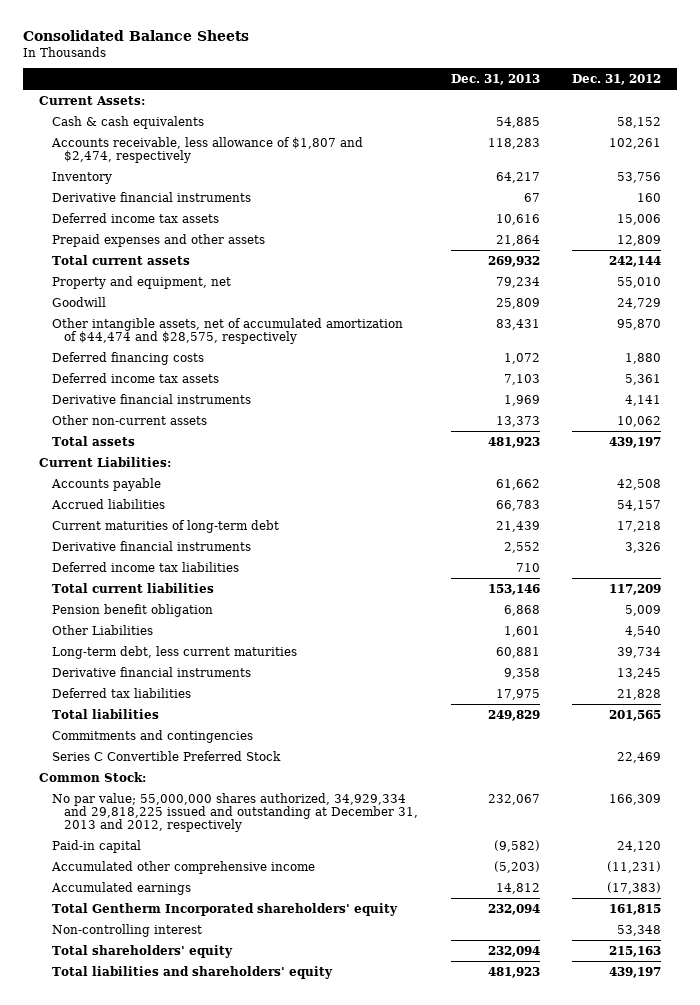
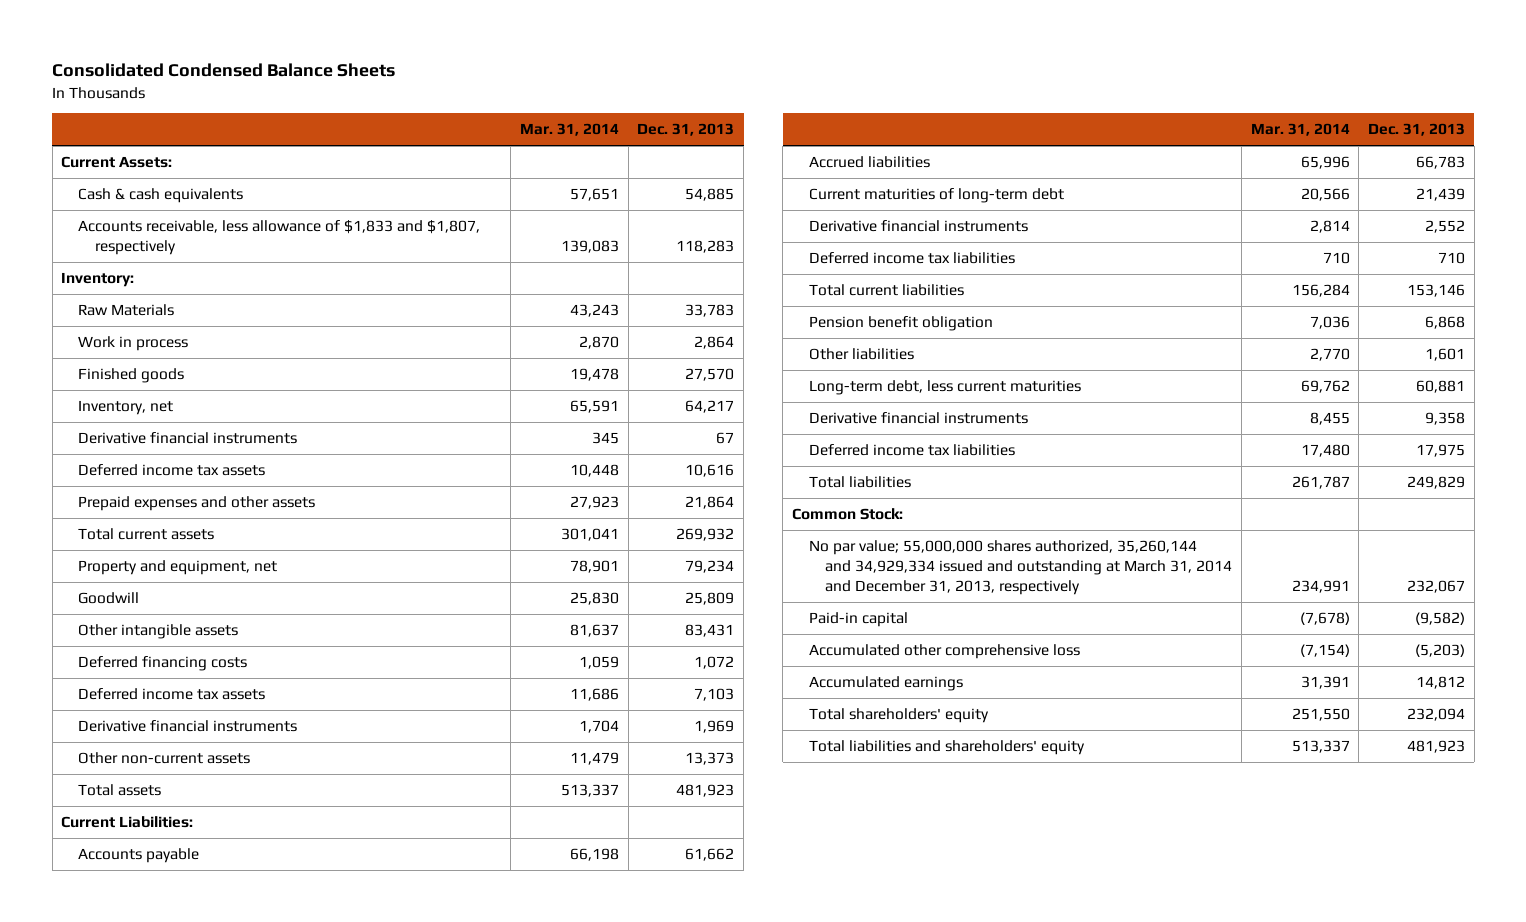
[23,30,250,42] Consolidated Balance Sheets -> [52,63,396,78] Consolidated Condensed Balance Sheets
[571,73,661,85] Dec. 31, 2012 -> none
none -> [520,123,620,137] Mar. 31, 2014
[50,136,363,163] Accounts receivable, less allowance of $1,807 and $2,474, respectively -> [78,220,481,256] Accounts receivable, less allowance of $1,833 and $1,807, respectively
none -> [61,272,135,288] Inventory:
none -> [78,304,175,317] Raw Materials
none -> [78,336,189,352] Work in process
none -> [78,368,185,384] Finished goods
[51,171,112,184] Inventory -> [78,400,174,416] Inventory, net
[51,317,403,344] Other intangible assets, net of accumulated amortization of $44,474 and $28,575, respectively -> [78,624,239,640] Other intangible assets
[51,624,153,635] Other Liabilities -> [808,348,914,361] Other liabilities
[51,687,191,698] Deferred tax liabilities -> [808,444,1015,457] Deferred income tax liabilities
[51,729,253,743] Commitments and contingencies -> none
[51,750,281,761] Series C Convertible Preferred Stock -> none
[51,792,419,833] No par value; 55,000,000 shares authorized, 34,929,334 and 29,818,225 issued and outstanding at December 31, 2013 and 2012, respectively -> [808,540,1233,596] No par value; 55,000,000 shares authorized, 35,260,144 and 34,929,334 issued and outstanding at March 31, 2014 and December 31, 2013, respectively
[50,860,315,874] Accumulated other comprehensive income -> [808,644,1080,660] Accumulated other comprehensive loss
[51,902,398,916] Total Gentherm Incorporated shareholders' equity -> none
[51,923,202,937] Non-controlling interest -> none

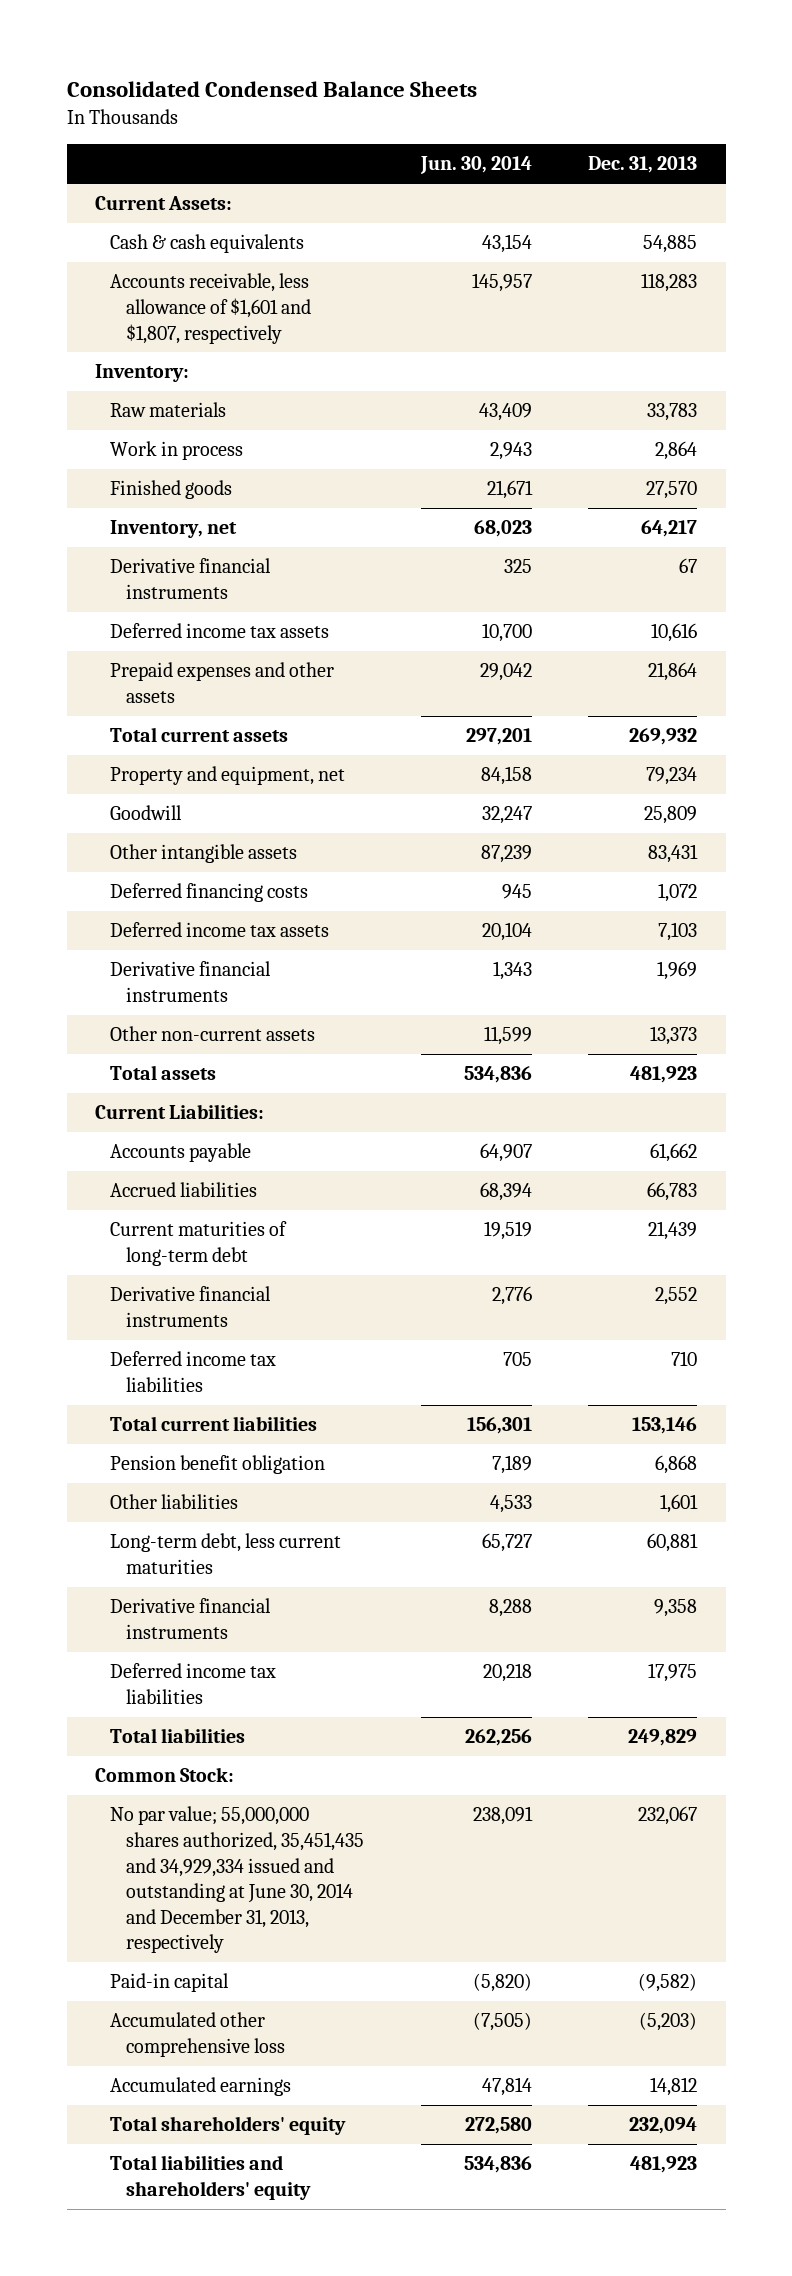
[520,123,620,137] Mar. 31, 2014 -> none
none -> [419,156,532,175] Jun. 30, 2014
[78,220,481,256] Accounts receivable, less allowance of $1,833 and $1,807, respectively -> [110,273,311,344] Accounts receivable, less allowance of $1,601 and $1,807, respectively
[78,304,175,317] Raw Materials -> [110,402,227,418] Raw materials
[808,540,1233,596] No par value; 55,000,000 shares authorized, 35,260,144 and 34,929,334 issued and outstanding at March 31, 2014 and December 31, 2013, respectively -> [110,1806,364,1954] No par value; 55,000,000 shares authorized, 35,451,435 and 34,929,334 issued and outstanding at June 30, 2014 and December 31, 2013, respectively

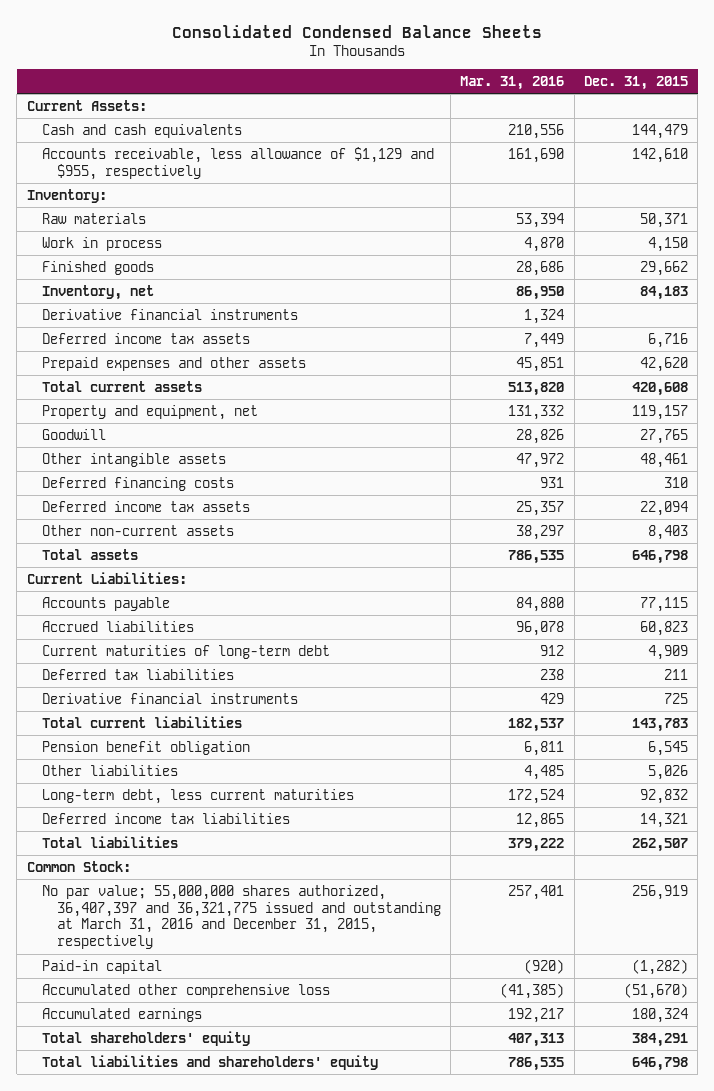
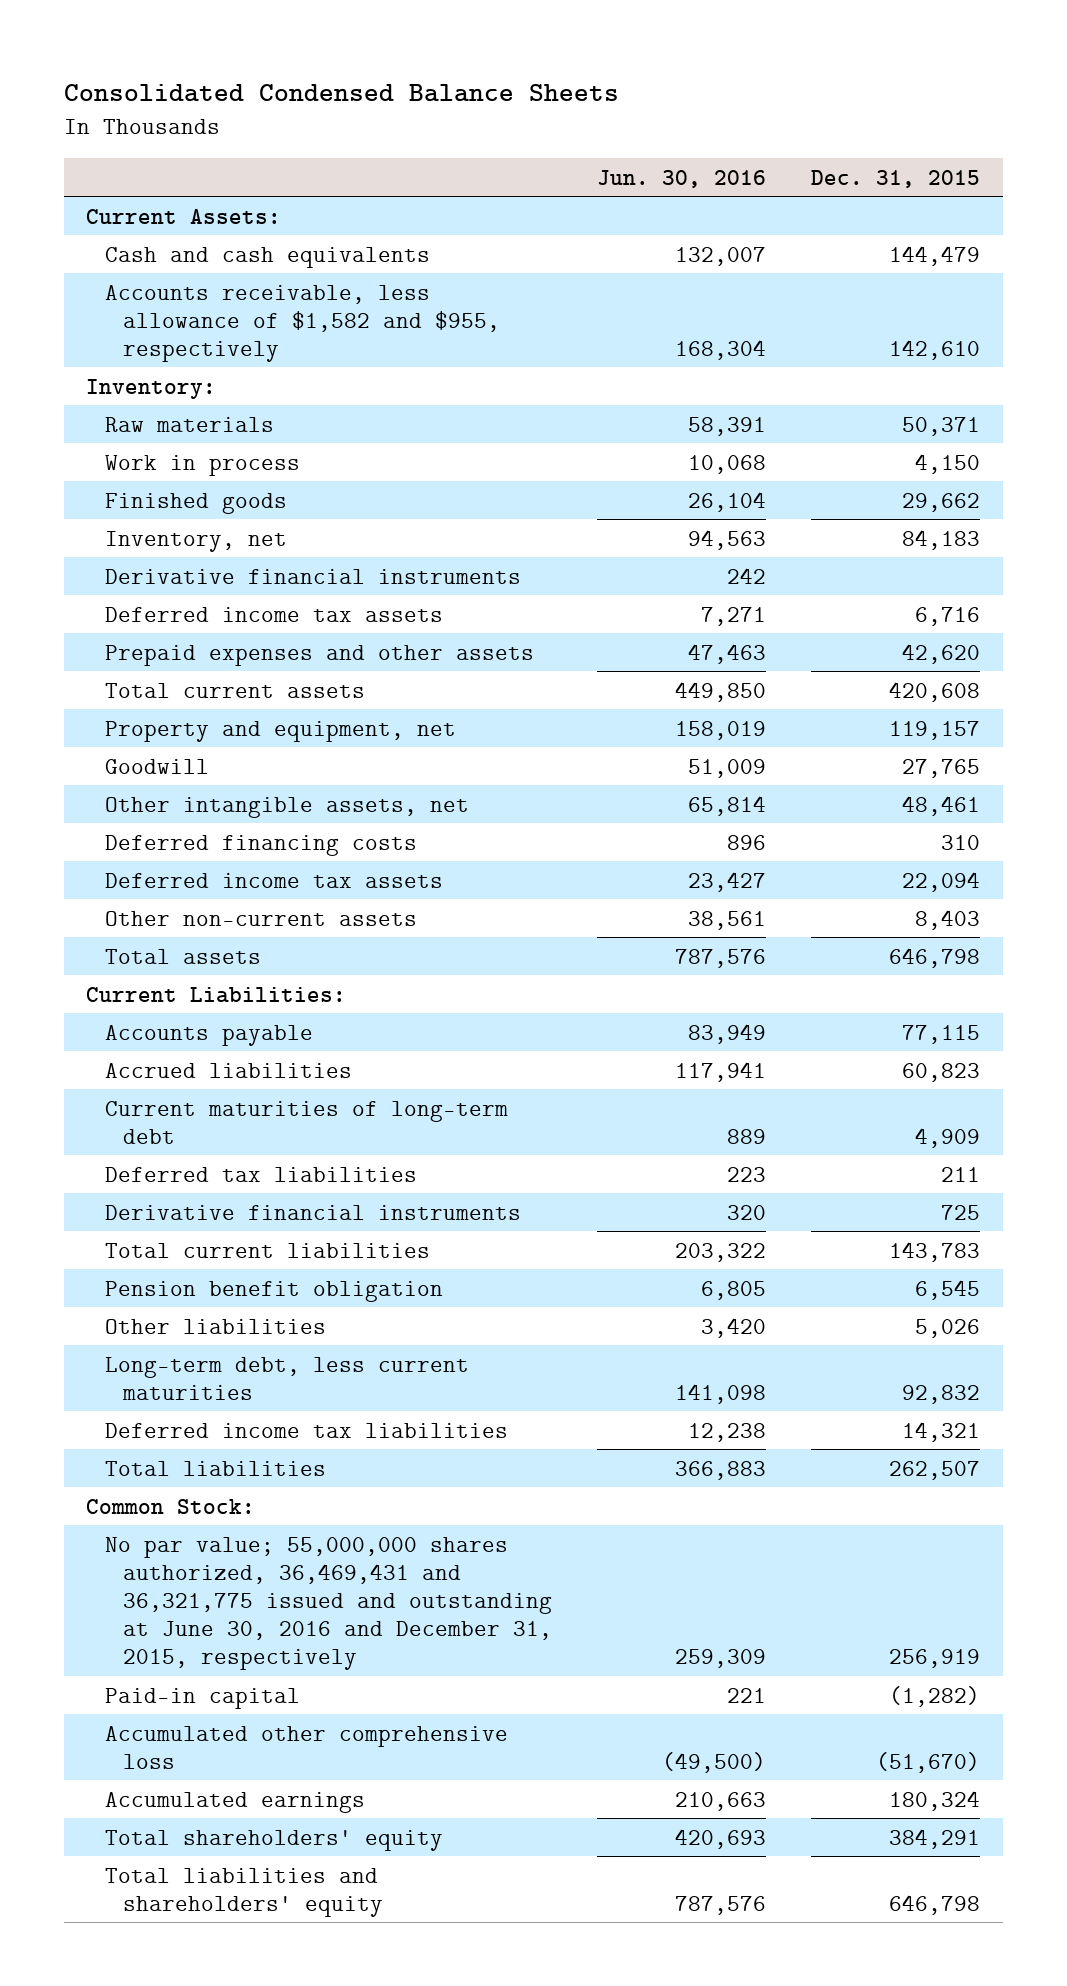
[460,75,565,90] Mar. 31, 2016 -> none
none -> [597,169,767,188] Jun. 30, 2016
[41,146,434,180] Accounts receivable, less allowance of $1,129 and $955, respectively -> [104,284,500,362] Accounts receivable, less allowance of $1,582 and $955, respectively
[41,452,226,467] Other intangible assets -> [104,796,469,818] Other intangible assets, net
[41,884,441,950] No par value; 55,000,000 shares authorized, 36,407,397 and 36,321,775 issued and outstanding at March 31, 2016 and December 31, 2015, respectively -> [104,1536,552,1670] No par value; 55,000,000 shares authorized, 36,469,431 and 36,321,775 issued and outstanding at June 30, 2016 and December 31, 2015, respectively

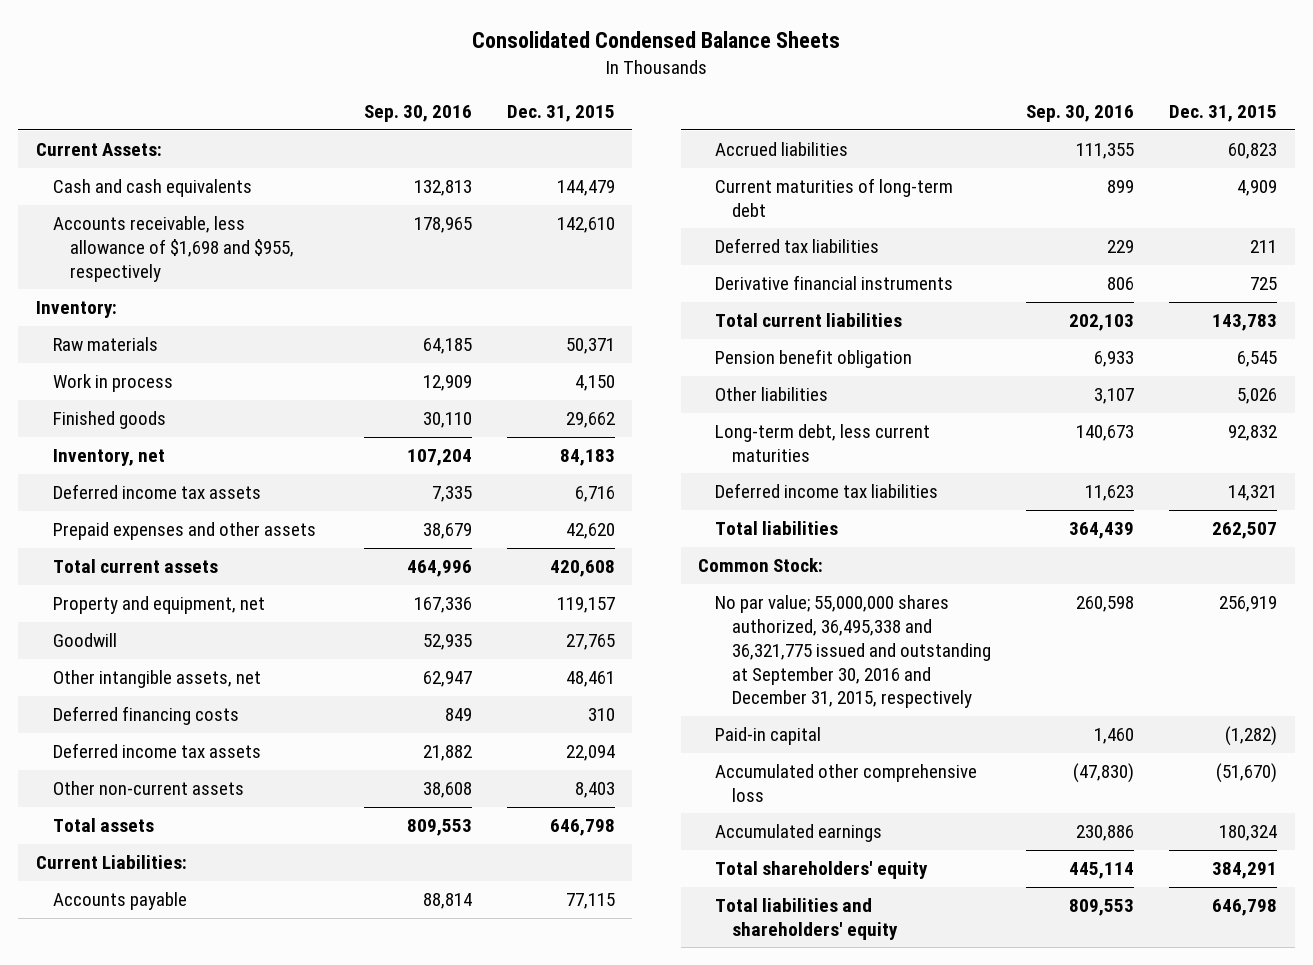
[597,169,767,188] Jun. 30, 2016 -> none
none -> [364,105,473,123] Sep. 30, 2016
[104,284,500,362] Accounts receivable, less allowance of $1,582 and $955, respectively -> [52,216,295,282] Accounts receivable, less allowance of $1,698 and $955, respectively
[104,568,521,584] Derivative financial instruments -> none
[104,1536,552,1670] No par value; 55,000,000 shares authorized, 36,469,431 and 36,321,775 issued and outstanding at June 30, 2016 and December 31, 2015, respectively -> [715,595,992,709] No par value; 55,000,000 shares authorized, 36,495,338 and 36,321,775 issued and outstanding at September 30, 2016 and December 31, 2015, respectively

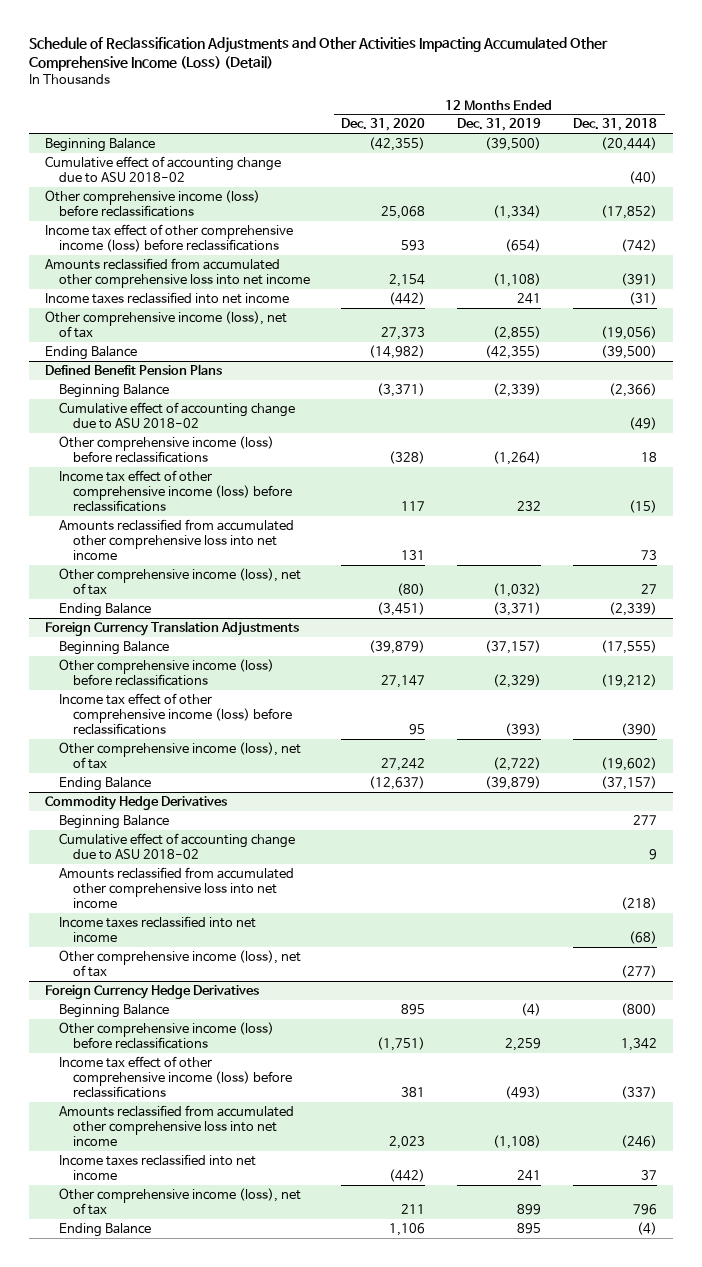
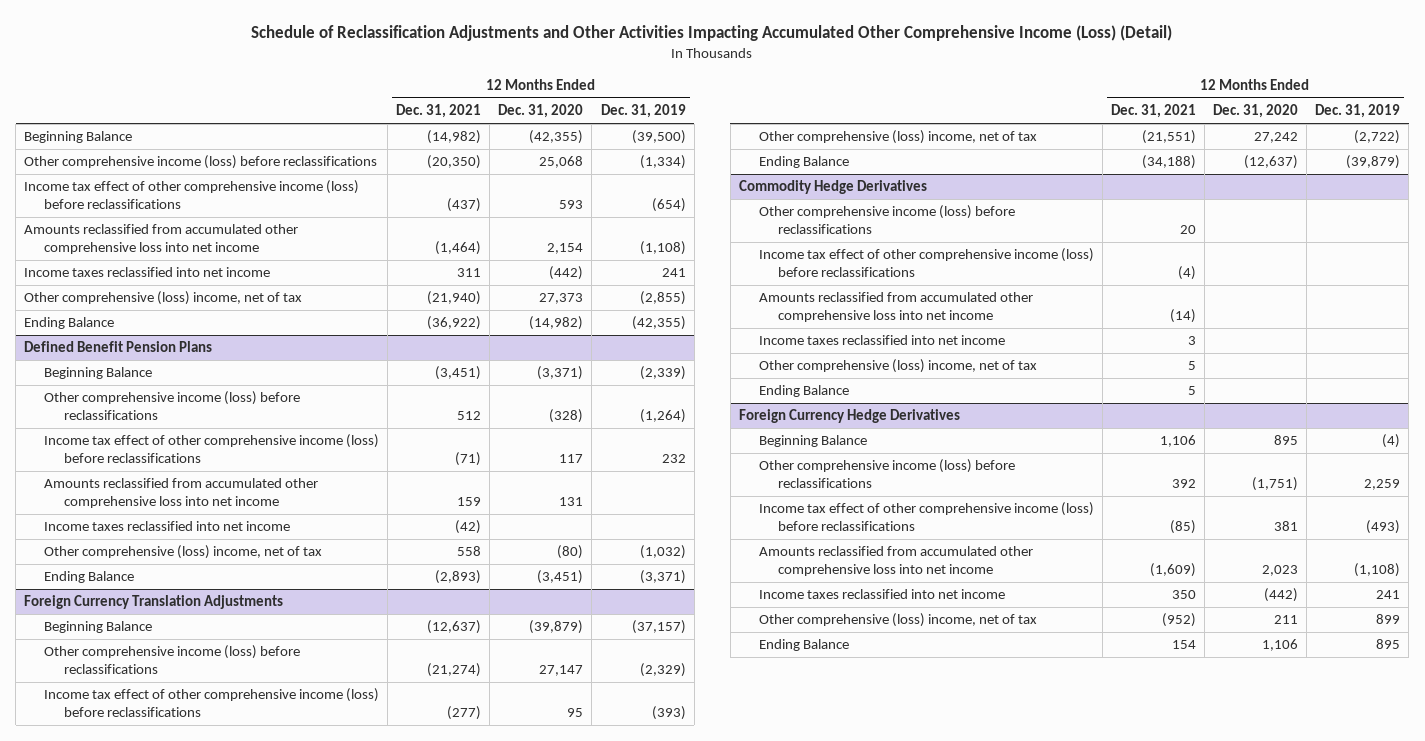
[572,118,657,132] Dec. 31, 2018 -> none
none -> [396,104,482,119] Dec. 31, 2021
[44,155,281,183] Cumulative effect of accounting change due to ASU 2018-02 -> none
[44,310,287,338] Other comprehensive income (loss), net of tax -> [24,291,303,306] Other comprehensive (loss) income, net of tax
[58,401,295,429] Cumulative effect of accounting change due to ASU 2018-02 -> none
none -> [44,521,291,532] Income taxes reclassified into net income
[58,567,301,595] Other comprehensive income (loss), net of tax -> [44,545,323,560] Other comprehensive (loss) income, net of tax
[58,741,301,769] Other comprehensive income (loss), net of tax -> [758,130,1037,145] Other comprehensive (loss) income, net of tax
[58,814,169,829] Beginning Balance -> none
[58,832,295,860] Cumulative effect of accounting change due to ASU 2018-02 -> none
none -> [758,205,1015,235] Other comprehensive income (loss) before reclassifications
none -> [758,248,1094,278] Income tax effect of other comprehensive income (loss) before reclassifications
[58,949,301,977] Other comprehensive income (loss), net of tax -> [758,359,1037,374] Other comprehensive (loss) income, net of tax
none -> [758,385,849,398] Ending Balance
[58,1187,301,1215] Other comprehensive income (loss), net of tax -> [758,613,1037,628] Other comprehensive (loss) income, net of tax

